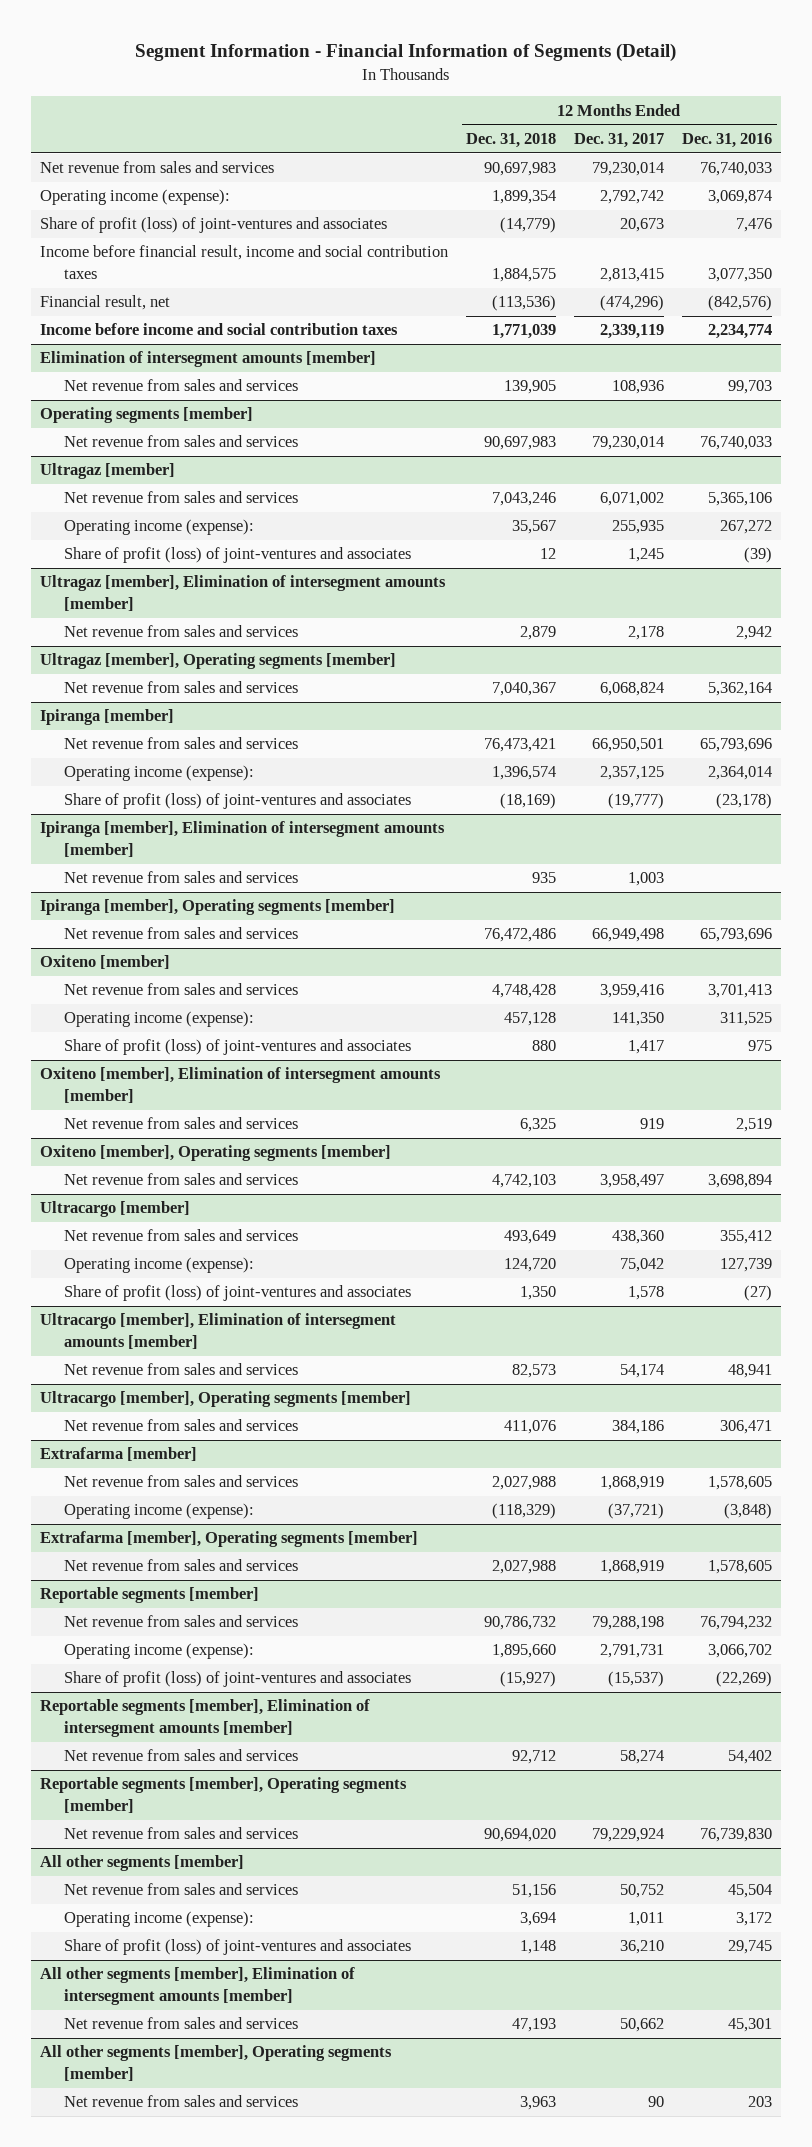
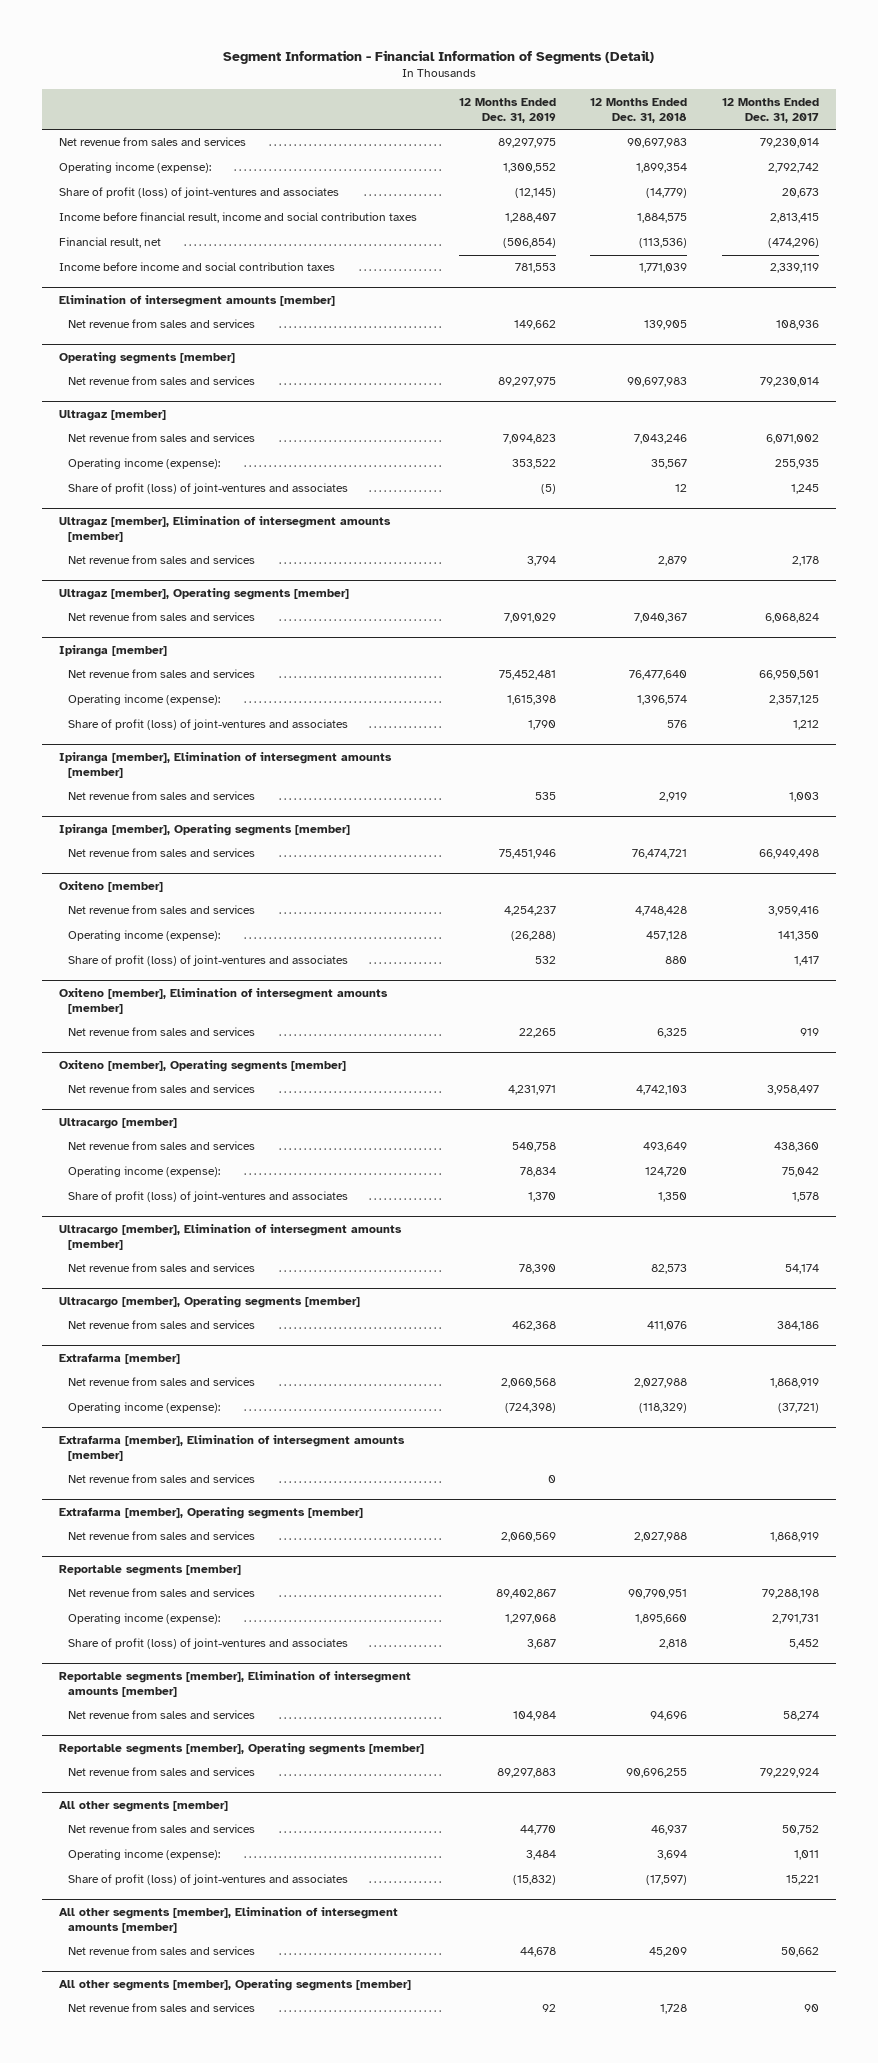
[682,132,773,148] Dec. 31, 2016 -> none
none -> [458,97,556,123] 12 Months Ended Dec. 31, 2019
[484,738,557,753] 76,473,421 -> [629,670,688,681] 76,477,640
[500,793,557,810] (18,169) -> [667,720,688,729] 576
[608,793,665,810] (19,777) -> [792,720,819,731] 1,212
[532,872,557,884] 935 -> [659,792,688,803] 2,919
[484,928,557,943] 76,472,486 -> [632,849,688,860] 76,474,721
none -> [59,1435,406,1462] Extrafarma [member], Elimination of intersegment amounts [member]
none -> [67,1474,255,1484] Net revenue from sales and services
[484,1616,557,1631] 90,786,732 -> [628,1589,688,1600] 90,790,951
[500,1671,557,1688] (15,927) -> [659,1639,688,1650] 2,818
[608,1671,665,1688] (15,537) -> [788,1639,819,1650] 5,452
[512,1750,557,1765] 92,712 -> [650,1711,688,1722] 94,696
[484,1828,557,1843] 90,694,020 -> [626,1768,688,1779] 90,696,255
[512,1884,557,1899] 51,156 -> [651,1825,688,1836] 46,937
[520,1940,557,1955] 1,148 -> [646,1875,688,1886] (17,597)
[620,1940,665,1955] 36,210 -> [785,1875,819,1886] 15,221
[512,2018,557,2033] 47,193 -> [649,1947,688,1958] 45,209
[520,2096,557,2111] 3,963 -> [660,2004,688,2015] 1,728

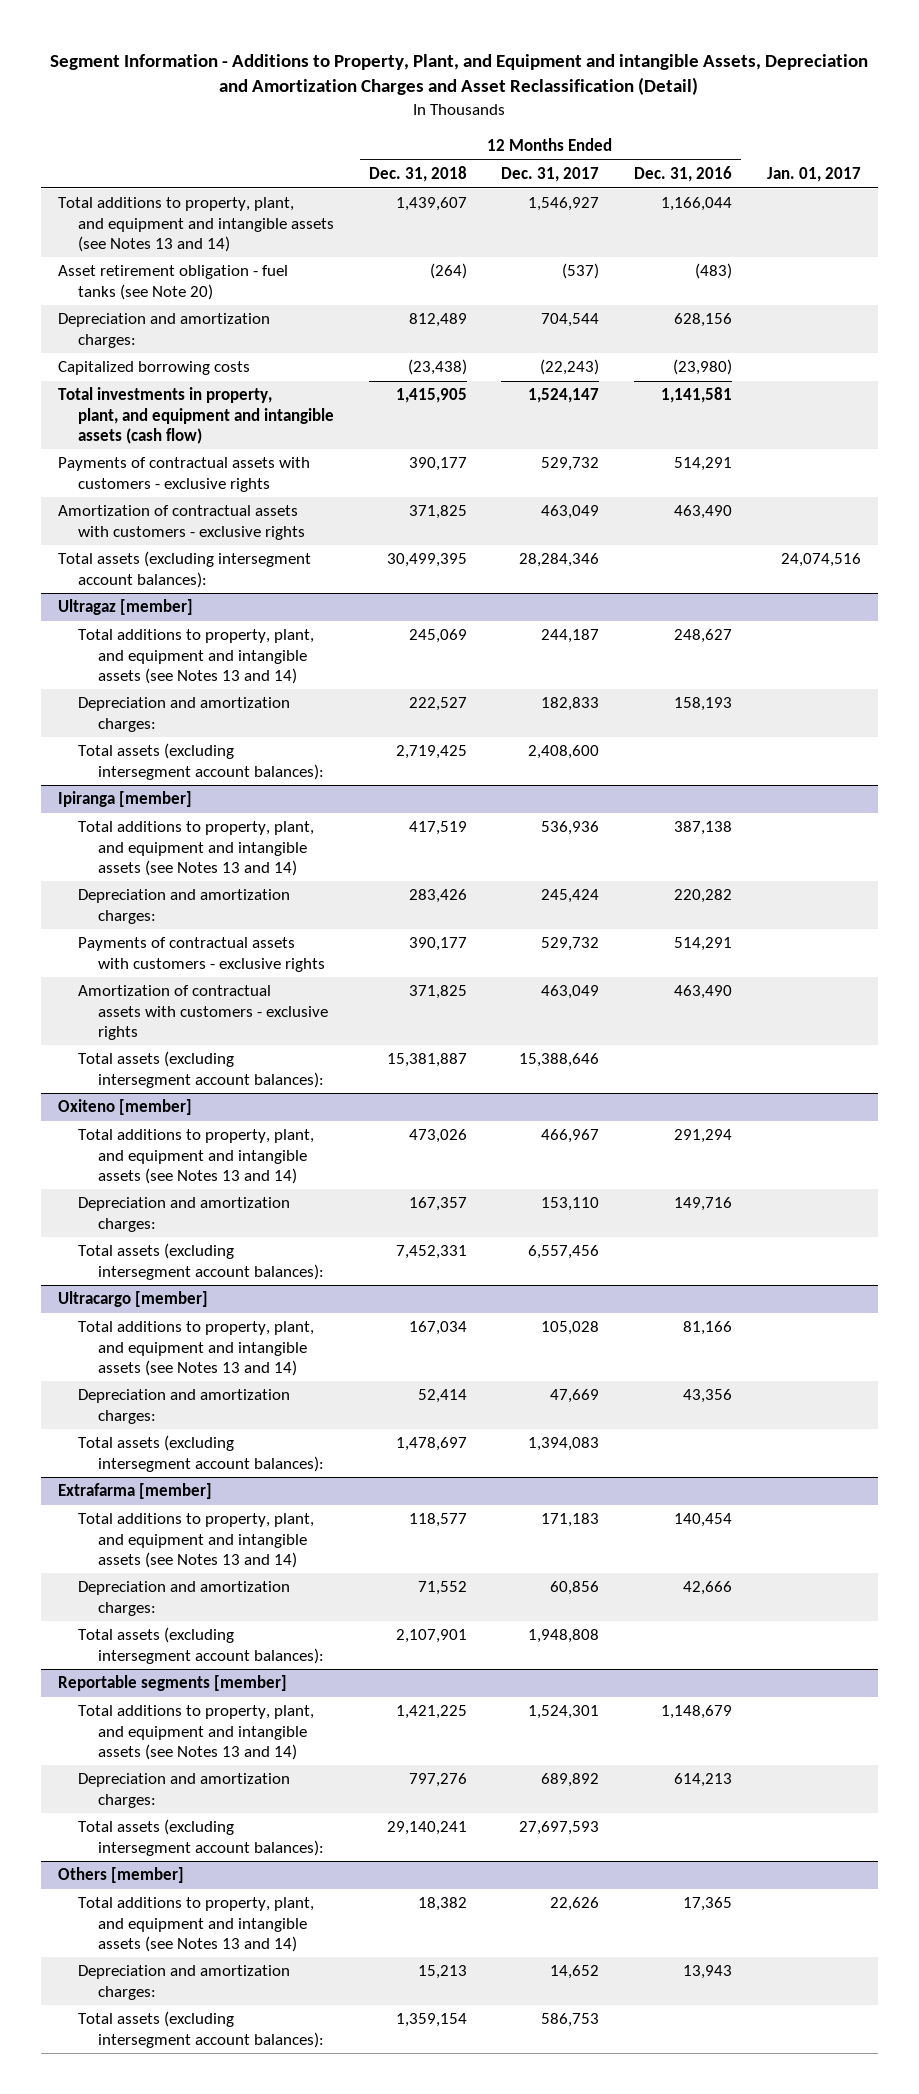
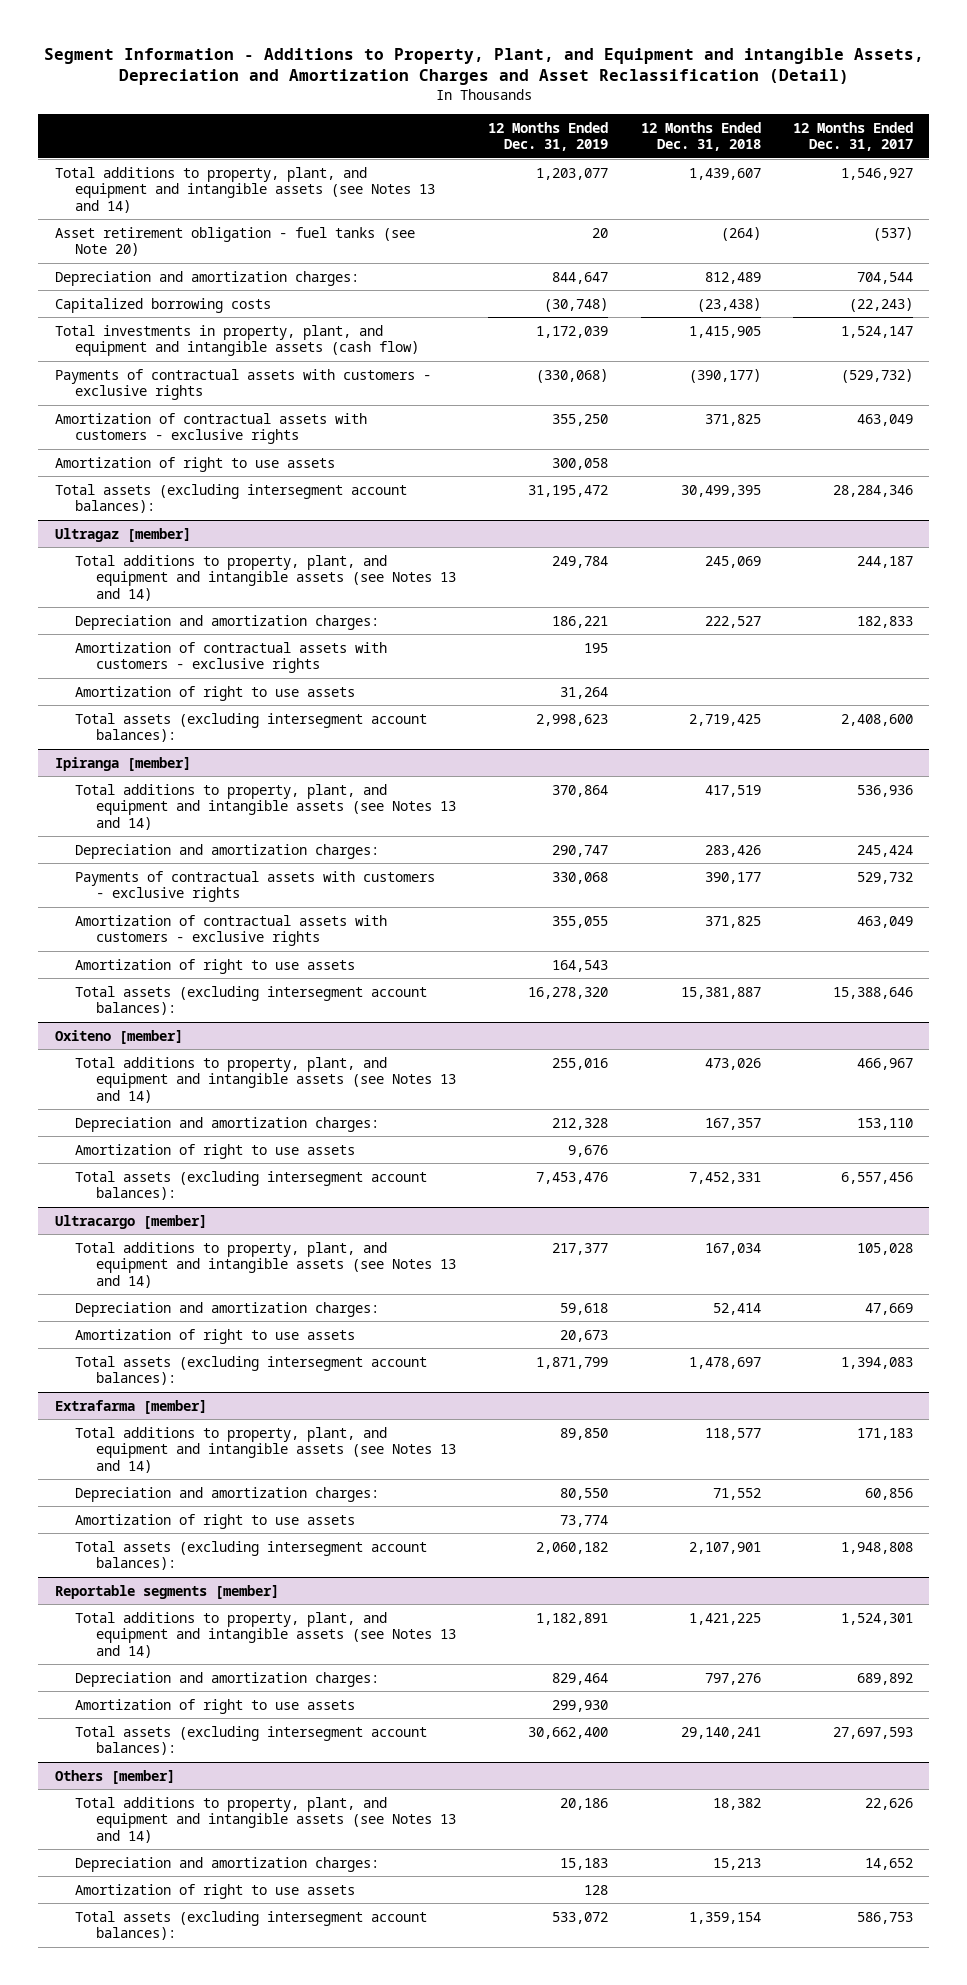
[633,165,732,182] Dec. 31, 2016 -> none
[766,166,861,182] Jan. 01, 2017 -> none
none -> [488,121,609,152] 12 Months Ended Dec. 31, 2019
[408,457,467,472] 390,177 -> [688,368,761,383] (390,177)
[541,457,600,472] 529,732 -> [840,368,913,383] (529,732)
none -> [54,456,335,472] Amortization of right to use assets
none -> [75,641,388,674] Amortization of contractual assets with customers - exclusive rights
none -> [75,685,356,701] Amortization of right to use assets
none -> [75,958,356,974] Amortization of right to use assets
none -> [75,1143,356,1159] Amortization of right to use assets
none -> [75,1328,356,1344] Amortization of right to use assets
none -> [75,1513,356,1529] Amortization of right to use assets
none -> [75,1698,356,1714] Amortization of right to use assets
none -> [75,1883,356,1899] Amortization of right to use assets

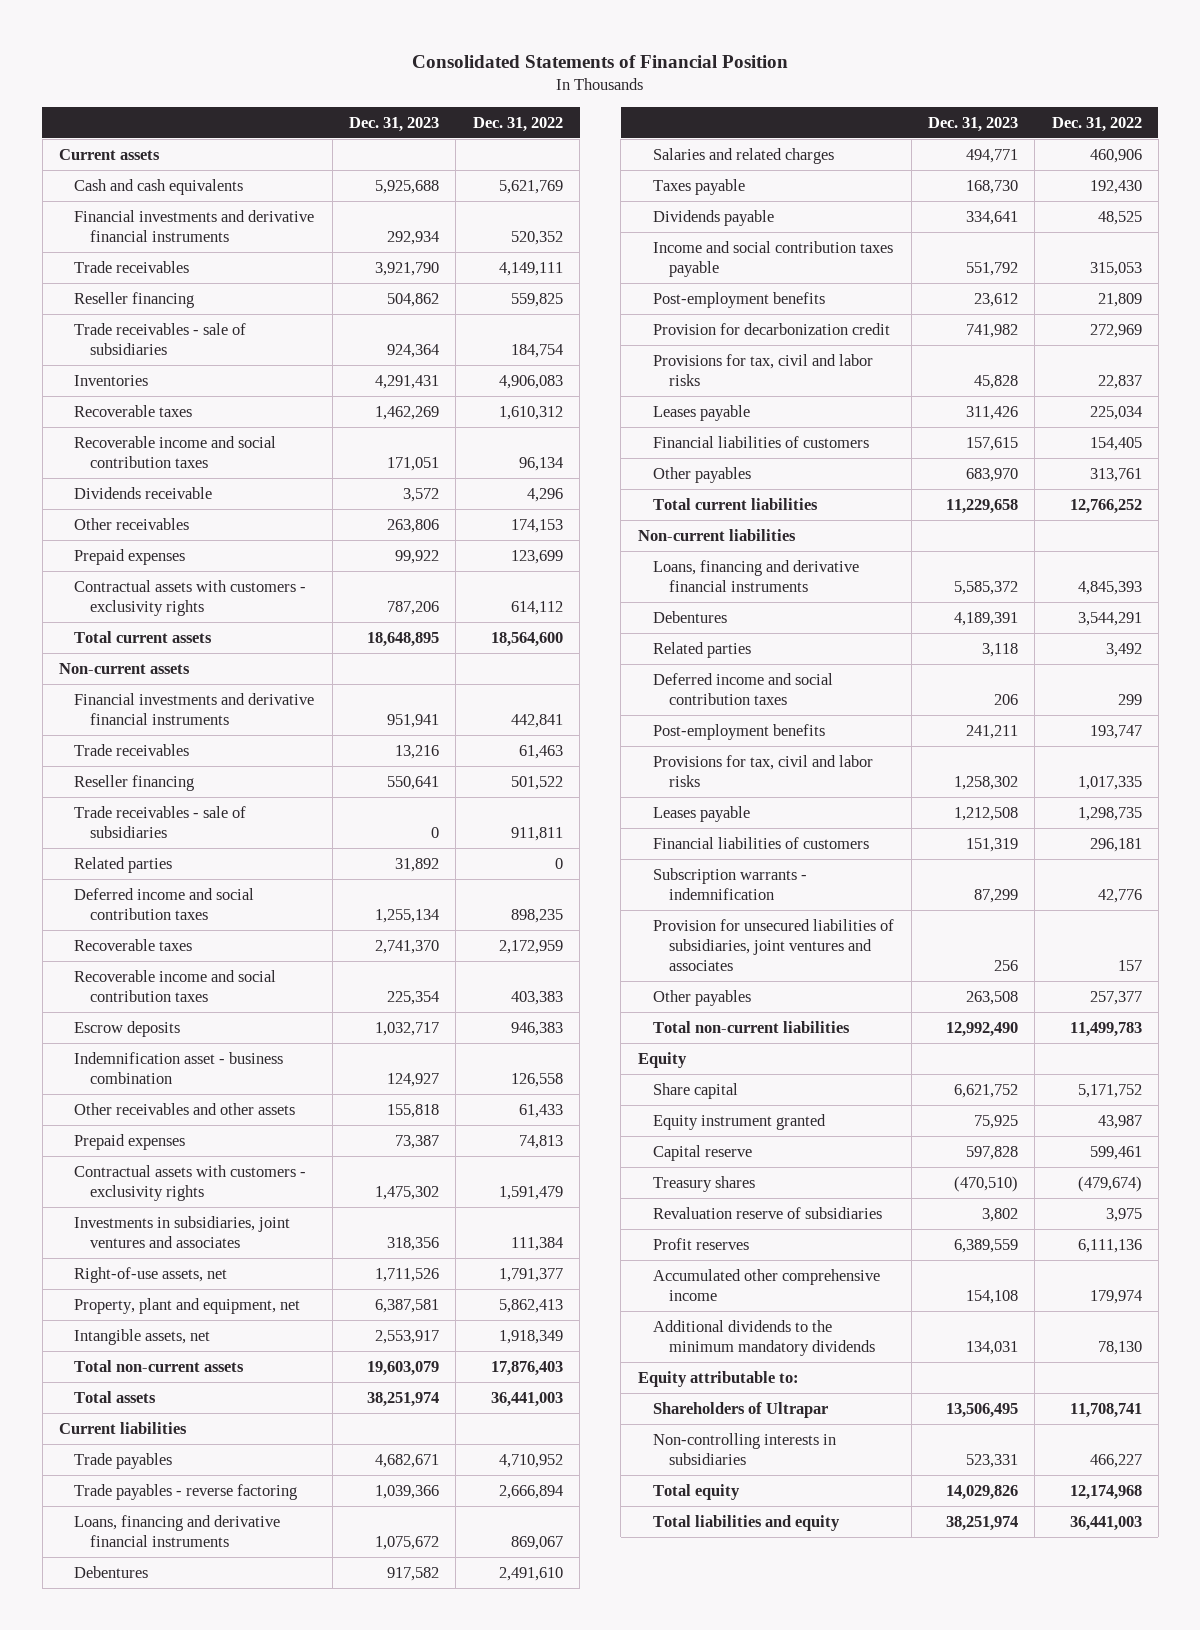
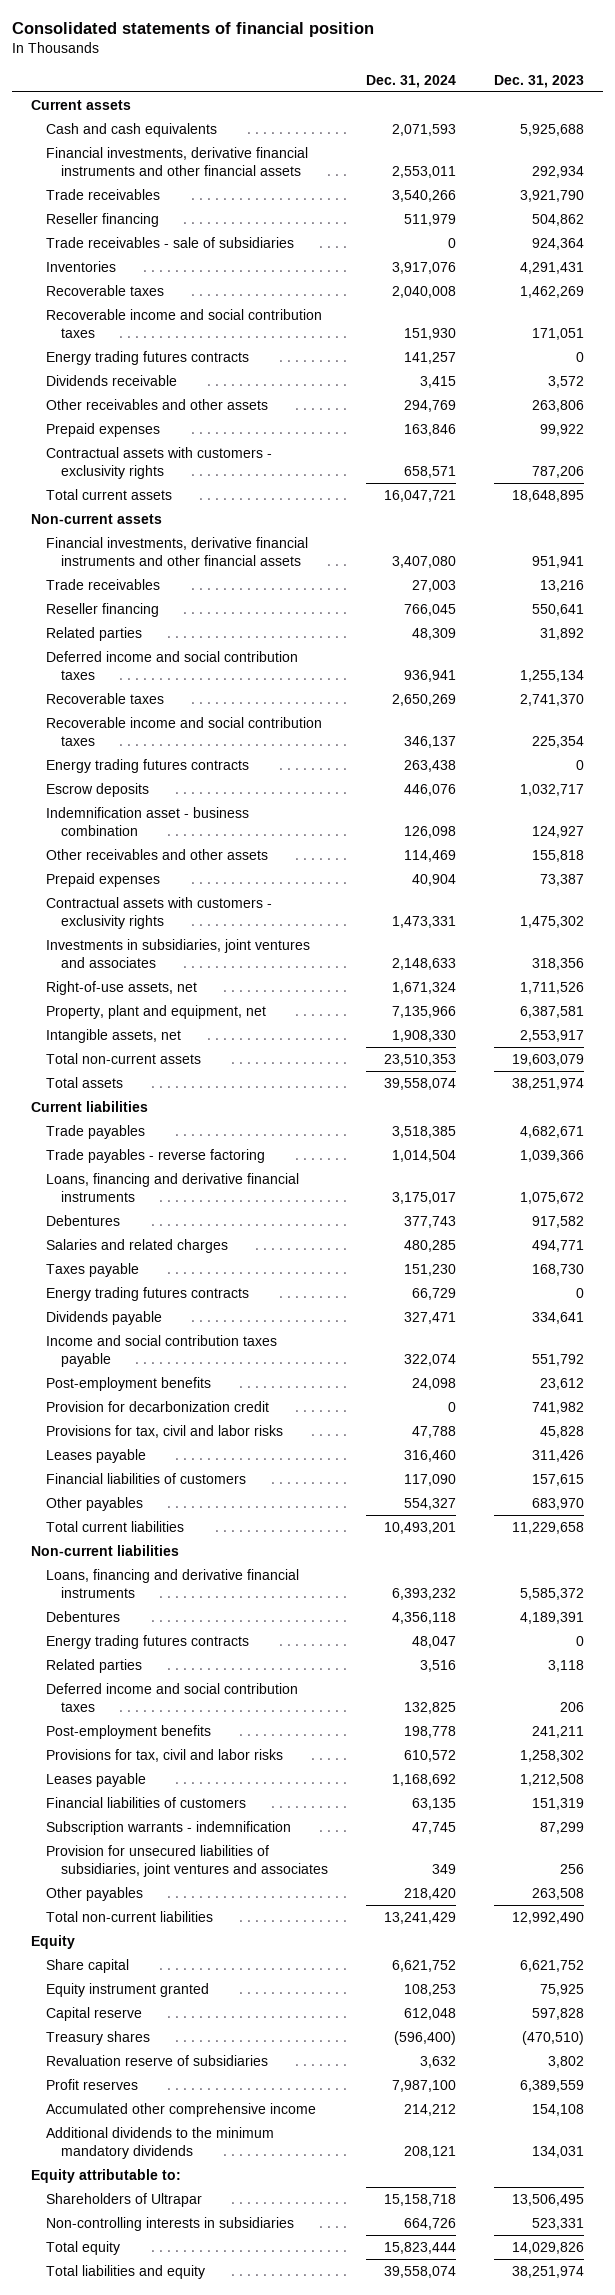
[412,54,789,68] Consolidated Statements of Financial Position -> [12,22,375,38] Consolidated statements of financial position
[472,116,563,132] Dec. 31, 2022 -> none
none -> [365,74,456,88] Dec. 31, 2024
[74,209,315,242] Financial investments and derivative financial instruments -> [46,146,309,176] Financial investments, derivative financial instruments and other financial assets
none -> [46,350,250,365] Energy trading futures contracts
[74,517,190,530] Other receivables -> [46,398,269,410] Other receivables and other assets
[74,692,315,725] Financial investments and derivative financial instruments -> [46,536,309,566] Financial investments, derivative financial instruments and other financial assets
[74,805,247,838] Trade receivables - sale of subsidiaries -> none
none -> [46,758,250,773] Energy trading futures contracts
none -> [46,1286,250,1301] Energy trading futures contracts
none -> [46,1634,250,1649] Energy trading futures contracts

